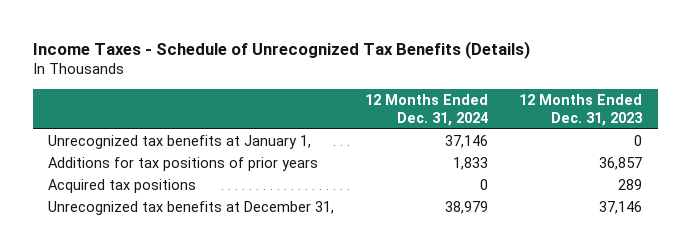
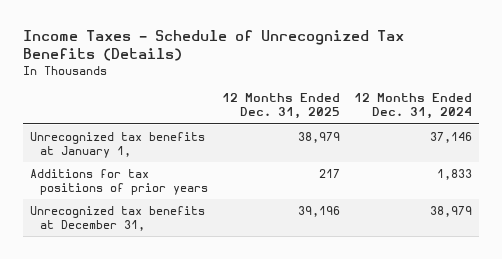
[519,93,644,126] 12 Months Ended Dec. 31, 2023 -> none
none -> [222,93,341,120] 12 Months Ended Dec. 31, 2025
[48,178,197,193] Acquired tax positions -> none

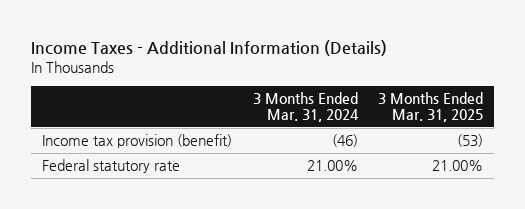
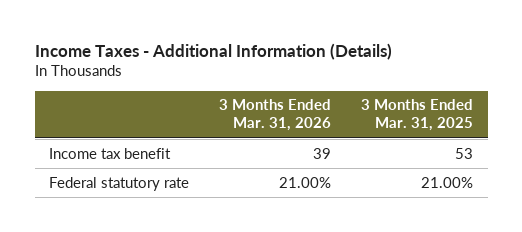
[252,91,359,123] 3 Months Ended Mar. 31, 2024 -> none
none -> [219,99,332,132] 3 Months Ended Mar. 31, 2026
[41,134,232,149] Income tax provision (benefit) -> [49,147,172,159] Income tax benefit
[457,134,484,148] (53) -> [454,147,473,159] 53

